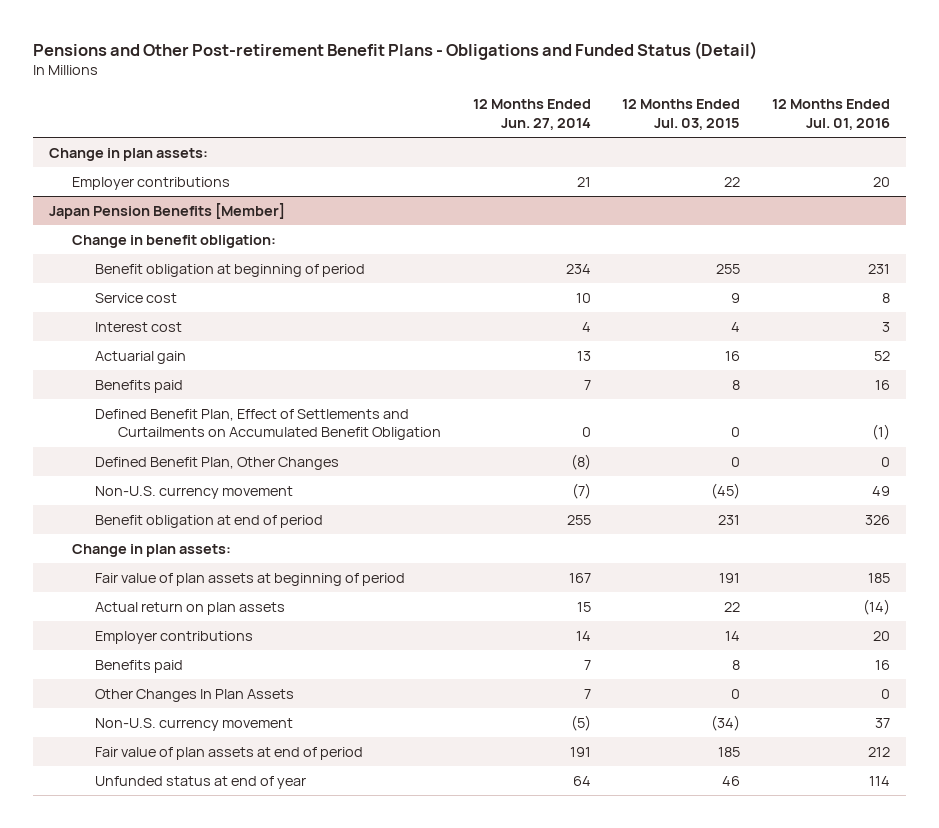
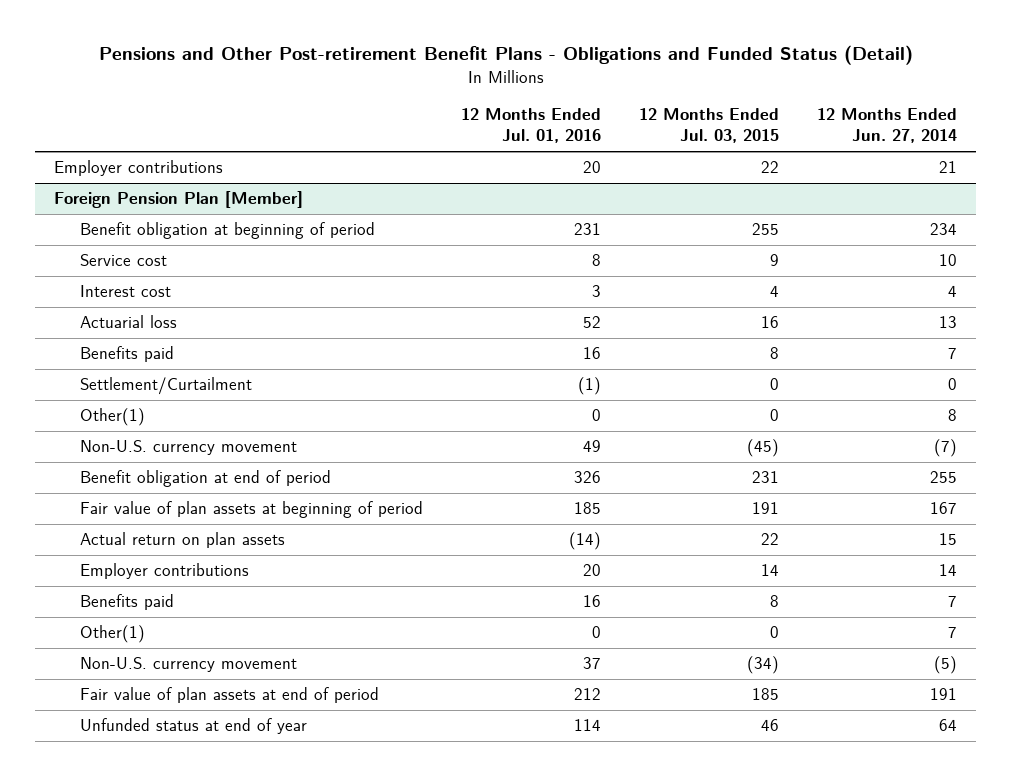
[49,147,209,161] Change in plan assets: -> none
[71,234,276,248] Change in benefit obligation: -> none
[49,202,286,219] Japan Pension Benefits [Member] -> [53,191,303,209] Foreign Pension Plan [Member]
[94,350,186,364] Actuarial gain -> [79,315,177,329] Actuarial loss
[94,456,339,470] Defined Benefit Plan, Other Changes -> none
[94,408,441,441] Defined Benefit Plan, Effect of Settlements and Curtailments on Accumulated Benefit Obligation -> [79,377,252,396] Settlement/Curtailment
none -> [79,408,145,427] Other(1)
[71,543,231,557] Change in plan assets: -> none
[94,688,294,702] Other Changes In Plan Assets -> [79,625,145,644] Other(1)

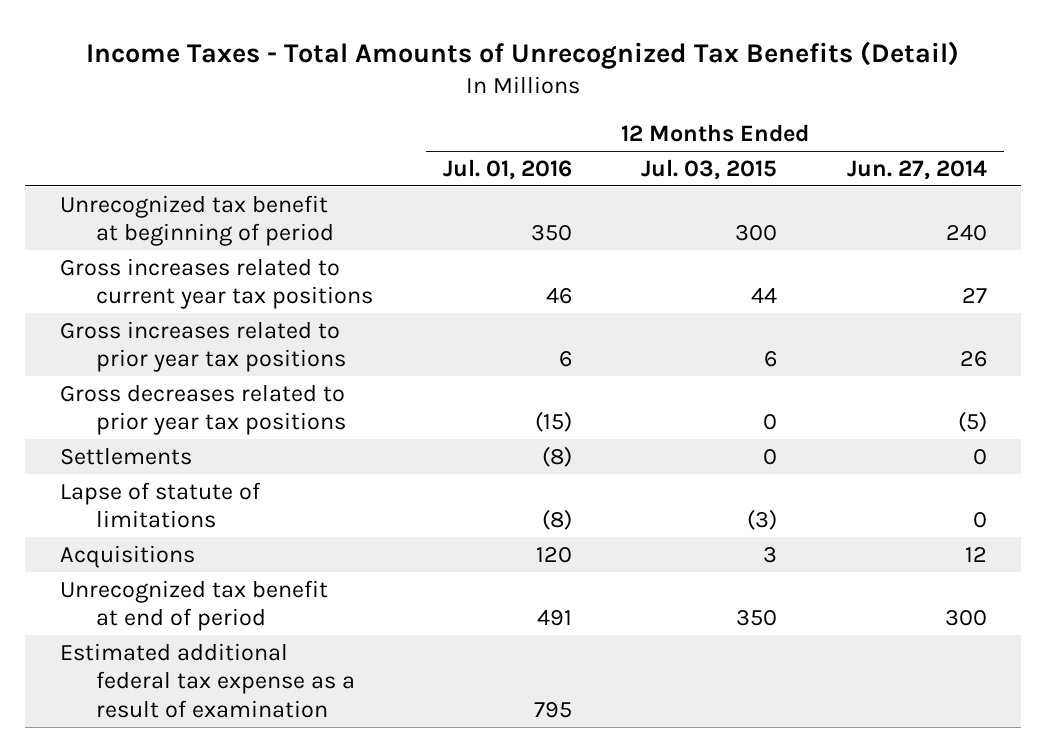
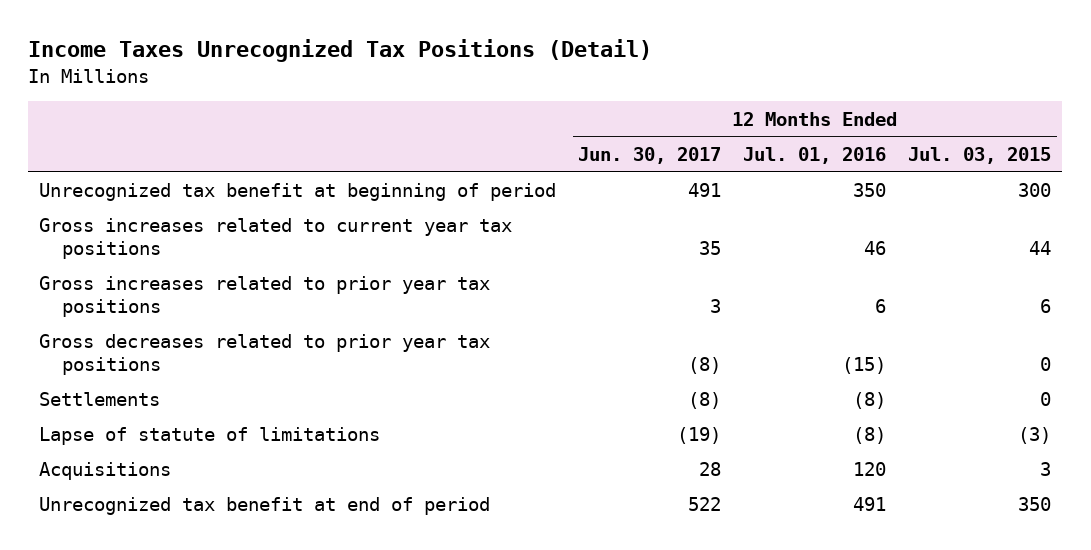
[86,40,960,69] Income Taxes - Total Amounts of Unrecognized Tax Benefits (Detail) -> [28,39,653,63] Income Taxes Unrecognized Tax Positions (Detail)
[846,159,987,180] Jun. 27, 2014 -> none
none -> [578,146,722,164] Jun. 30, 2017
[59,642,356,719] Estimated additional federal tax expense as a result of examination -> none

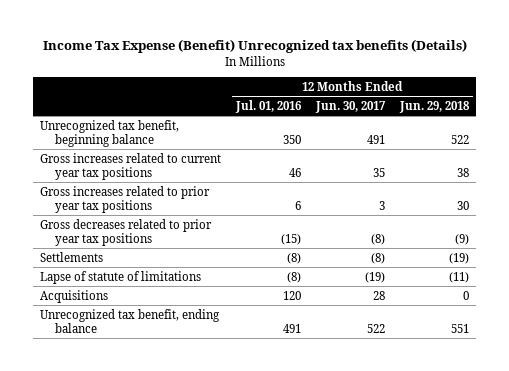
[28,39,653,63] Income Taxes Unrecognized Tax Positions (Detail) -> [42,39,467,54] Income Tax Expense (Benefit) Unrecognized tax benefits (Details)
[908,146,1052,164] Jul. 03, 2015 -> none
none -> [398,100,470,113] Jun. 29, 2018
[39,183,557,202] Unrecognized tax benefit at beginning of period -> [40,119,180,147] Unrecognized tax benefit, beginning balance
[39,497,491,516] Unrecognized tax benefit at end of period -> [40,308,221,333] Unrecognized tax benefit, ending balance

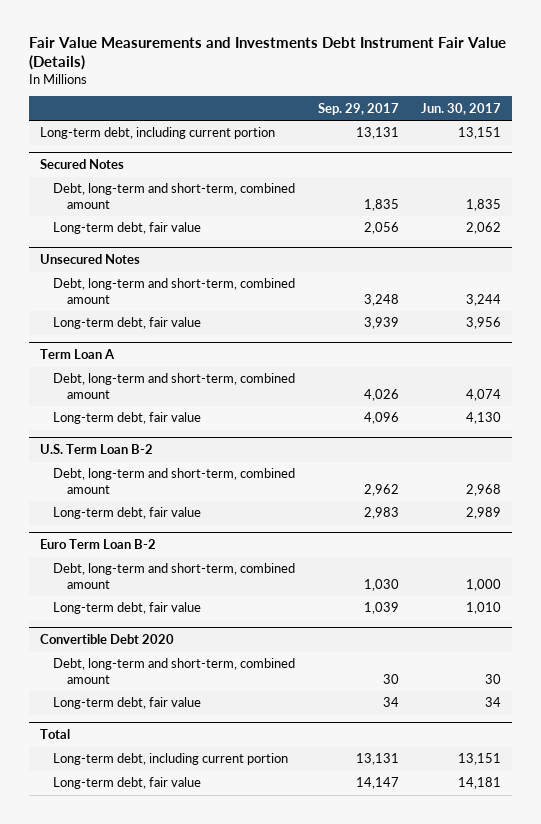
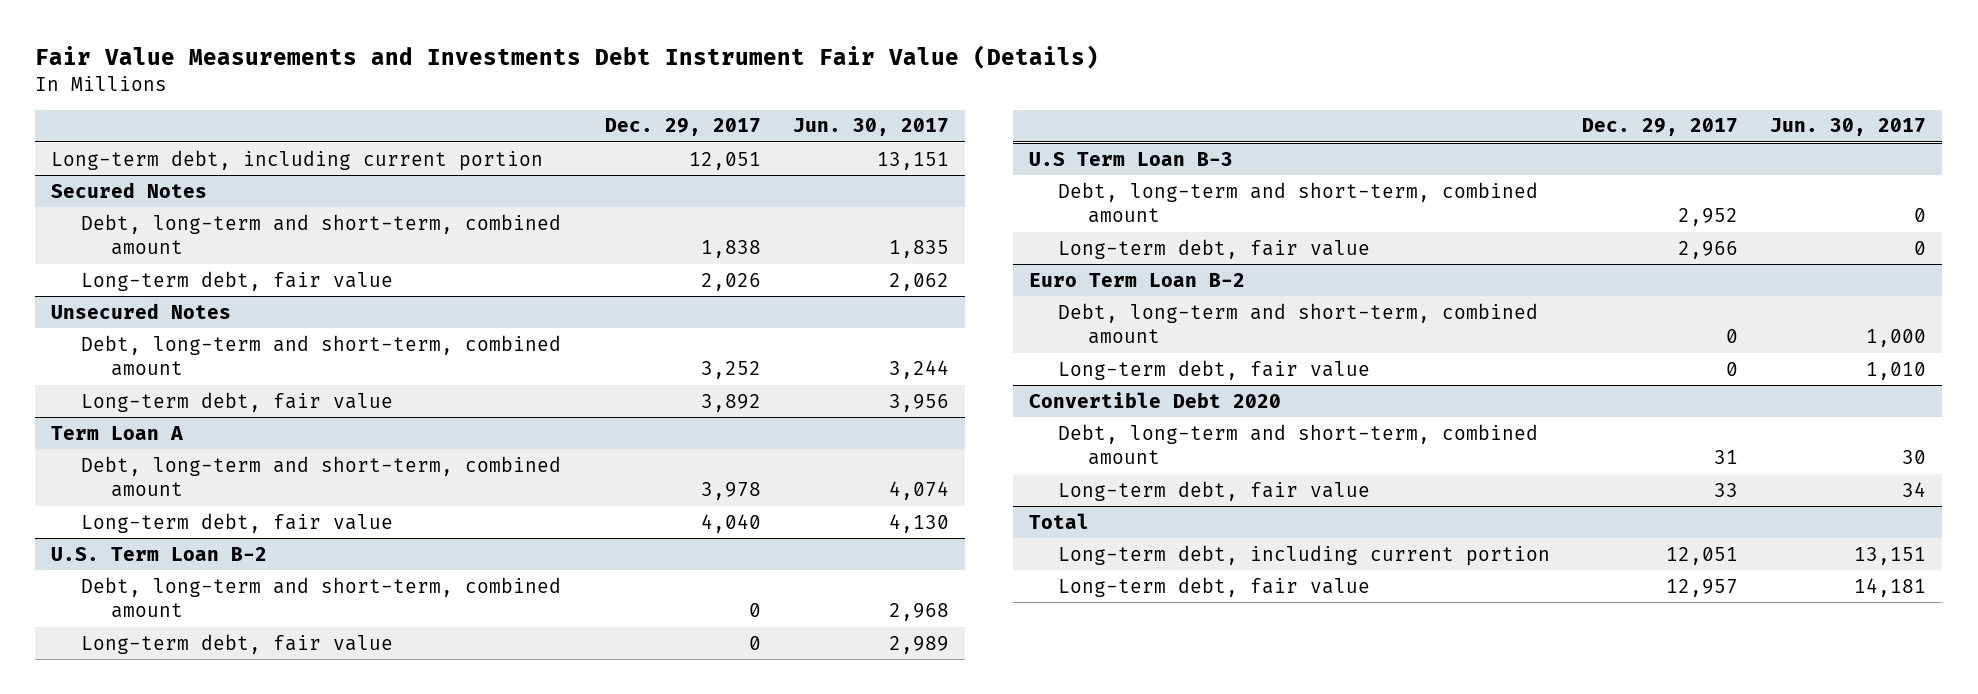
[317,102,399,115] Sep. 29, 2017 -> none
none -> [604,118,761,137] Dec. 29, 2017
none -> [1028,151,1233,166] U.S Term Loan B-3
none -> [1058,181,1539,224] Debt, long-term and short-term, combined amount
none -> [1058,238,1371,259] Long-term debt, fair value

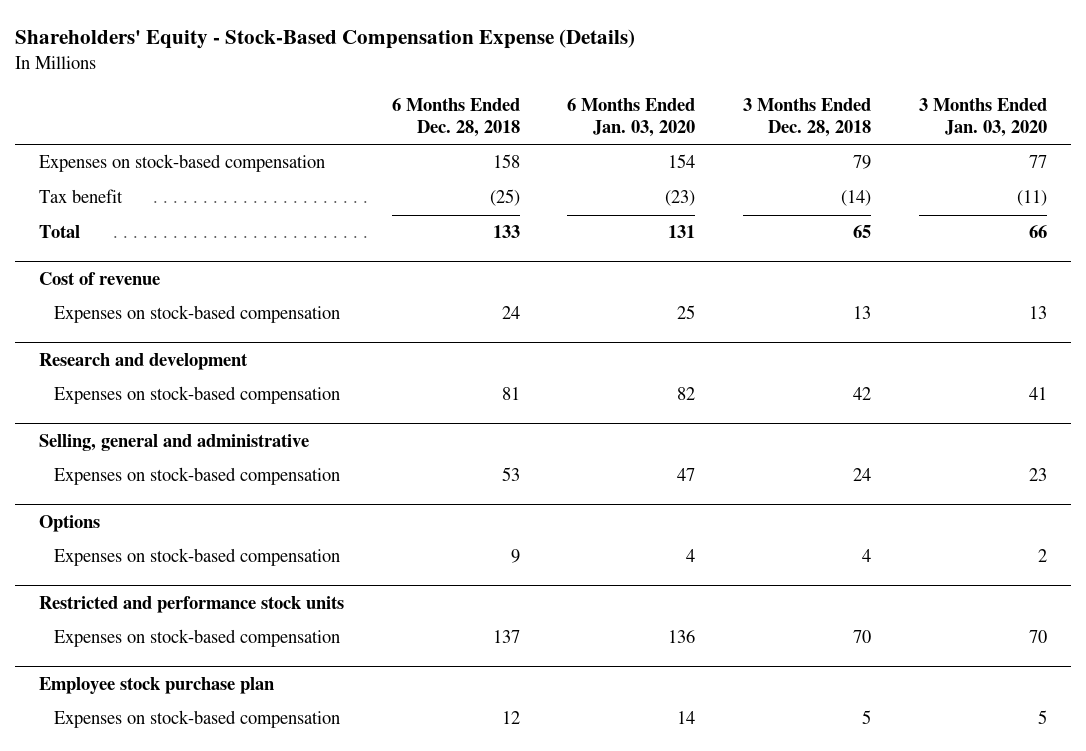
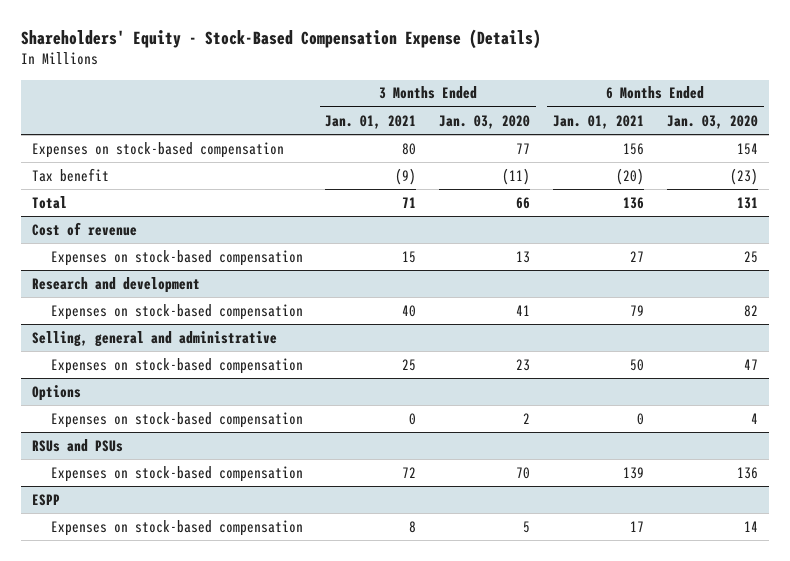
[391,97,520,137] 6 Months Ended Dec. 28, 2018 -> none
[743,97,872,137] 3 Months Ended Dec. 28, 2018 -> none
none -> [325,114,417,129] Jan. 01, 2021
none -> [552,114,644,129] Jan. 01, 2021
[39,595,345,613] Restricted and performance stock units -> [32,438,124,452] RSUs and PSUs
[39,676,275,694] Employee stock purchase plan -> [32,493,61,506] ESPP

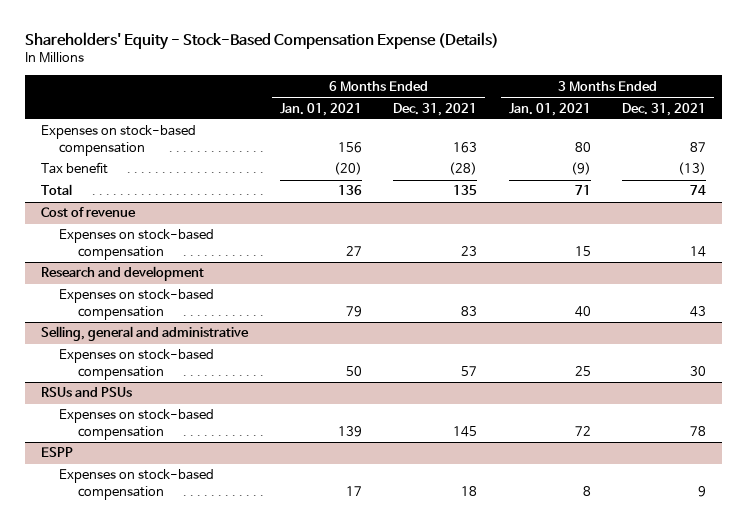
[439,114,531,129] Jan. 03, 2020 -> none
[666,114,758,129] Jan. 03, 2020 -> none
none -> [393,102,478,116] Dec. 31, 2021
none -> [622,102,707,116] Dec. 31, 2021
[32,384,82,401] Options -> none
[50,411,303,428] Expenses on stock-based compensation -> none

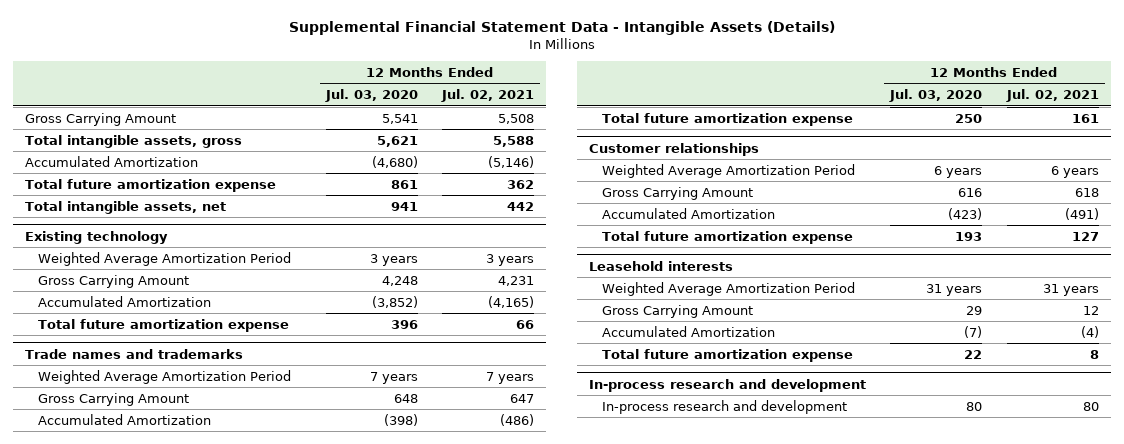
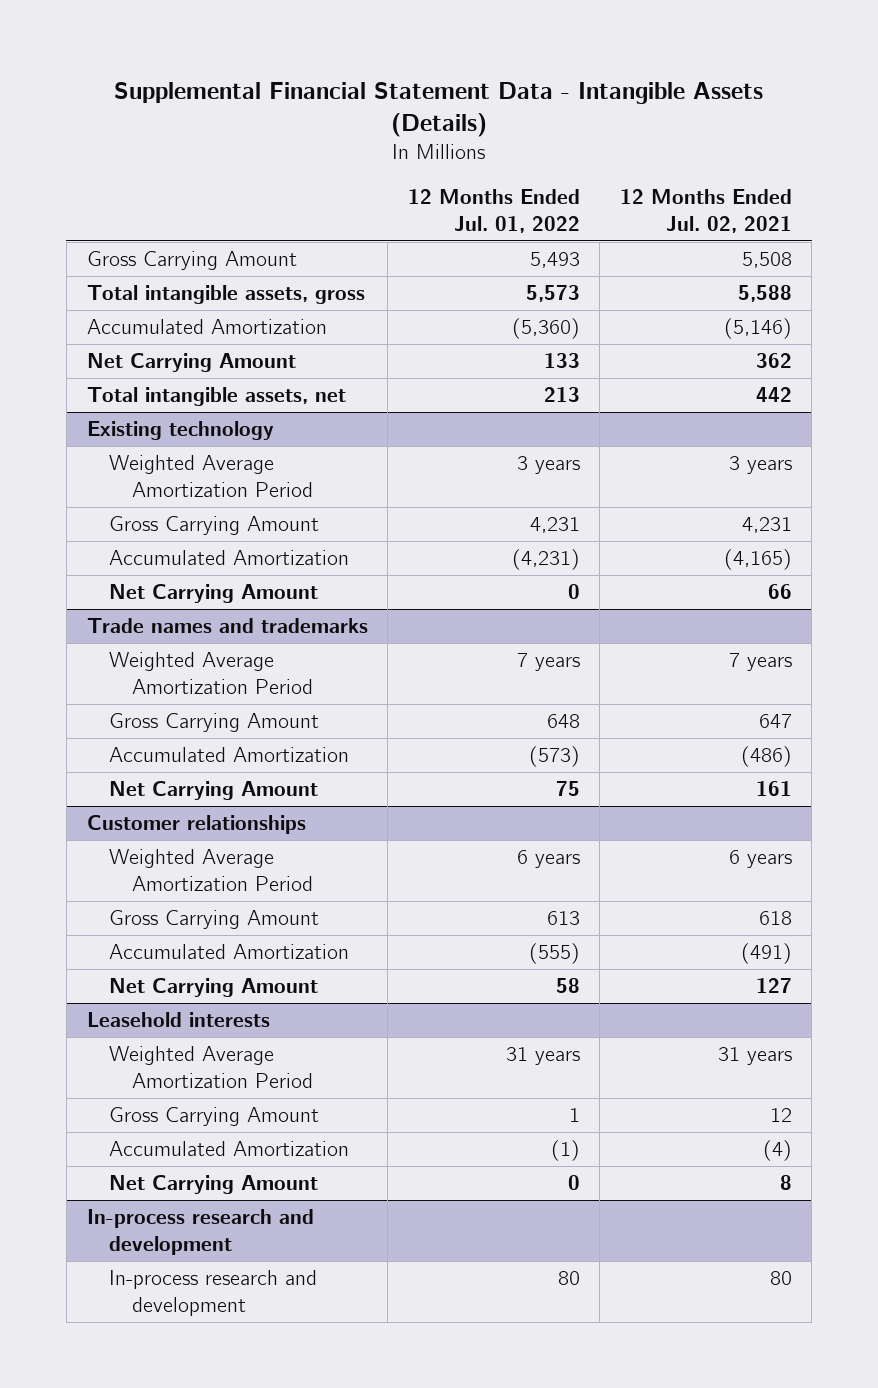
[325,89,419,103] Jul. 03, 2020 -> none
none -> [407,188,580,233] 12 Months Ended Jul. 01, 2022
[24,178,276,192] Total future amortization expense -> [86,353,296,373] Net Carrying Amount
[37,318,289,332] Total future amortization expense -> [109,584,319,604] Net Carrying Amount
[601,112,853,126] Total future amortization expense -> [109,781,319,801] Net Carrying Amount
[601,230,853,244] Total future amortization expense -> [109,978,319,998] Net Carrying Amount
[601,348,853,362] Total future amortization expense -> [109,1175,319,1195] Net Carrying Amount

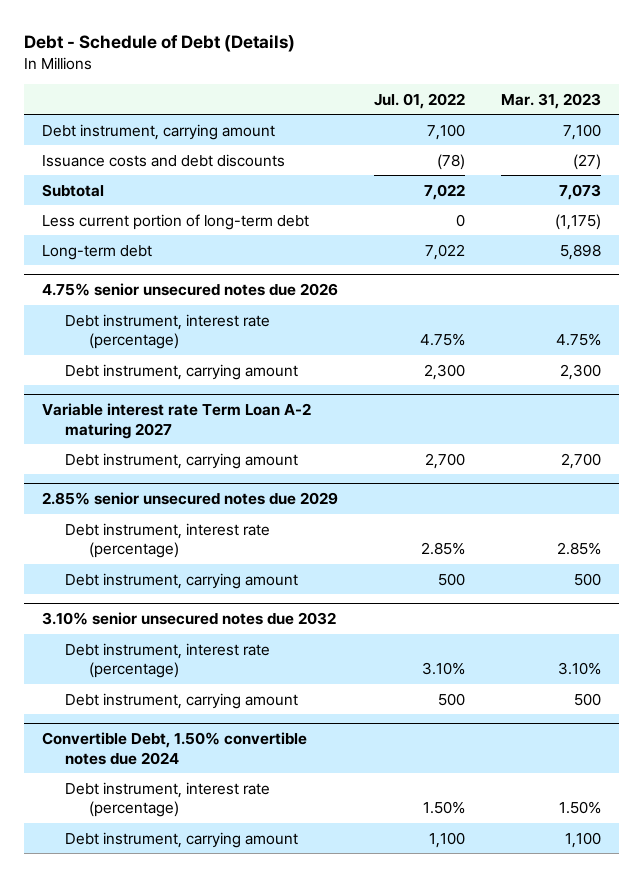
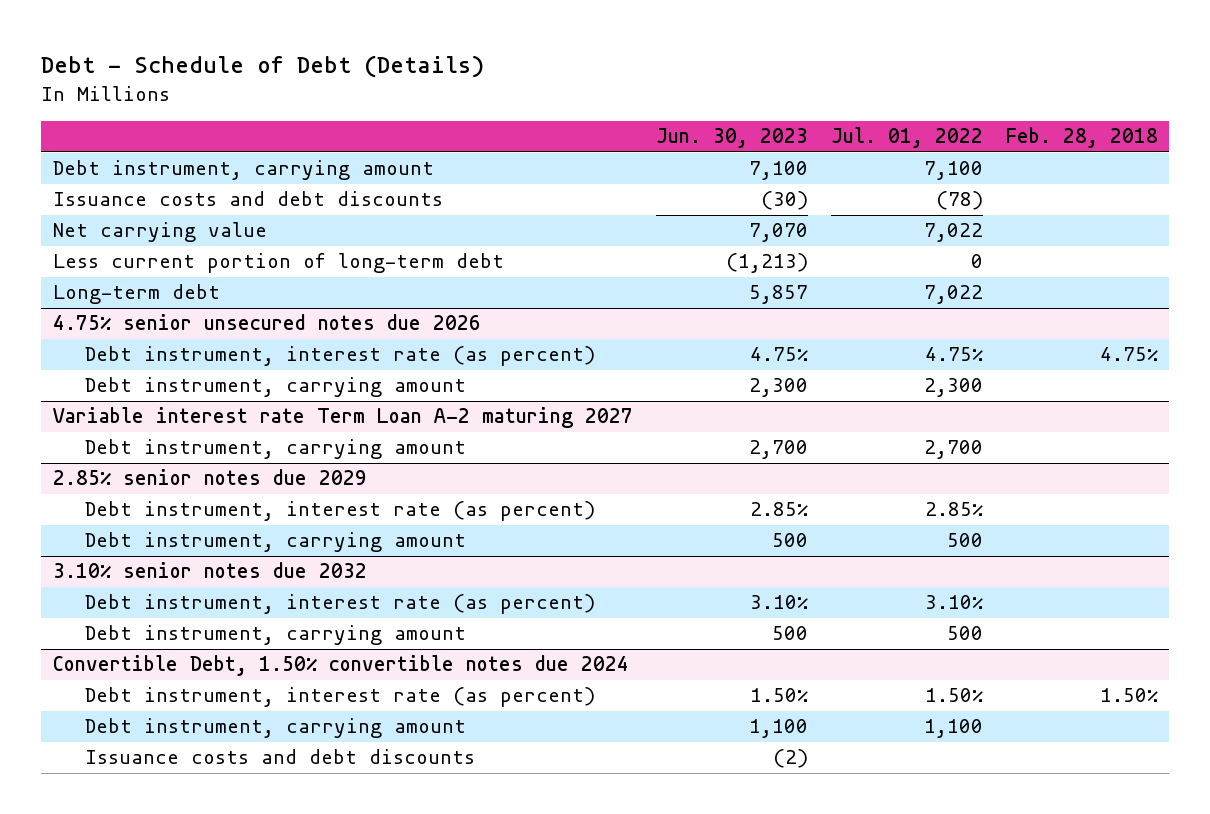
[501,92,602,109] Mar. 31, 2023 -> none
none -> [655,128,808,149] Jun. 30, 2023
none -> [1005,127,1158,149] Feb. 28, 2018
[42,183,105,197] Subtotal -> [52,222,267,243] Net carrying value
[65,313,271,350] Debt instrument, interest rate (percentage) -> [84,346,595,367] Debt instrument, interest rate (as percent)
[42,492,339,506] 2.85% senior unsecured notes due 2029 -> [52,469,367,486] 2.85% senior notes due 2029
[65,522,271,559] Debt instrument, interest rate (percentage) -> [84,501,595,522] Debt instrument, interest rate (as percent)
[42,612,337,626] 3.10% senior unsecured notes due 2032 -> [52,562,367,579] 3.10% senior notes due 2032
[65,642,271,679] Debt instrument, interest rate (percentage) -> [84,594,595,615] Debt instrument, interest rate (as percent)
[65,781,271,818] Debt instrument, interest rate (percentage) -> [84,687,595,708] Debt instrument, interest rate (as percent)
none -> [84,749,475,765] Issuance costs and debt discounts

